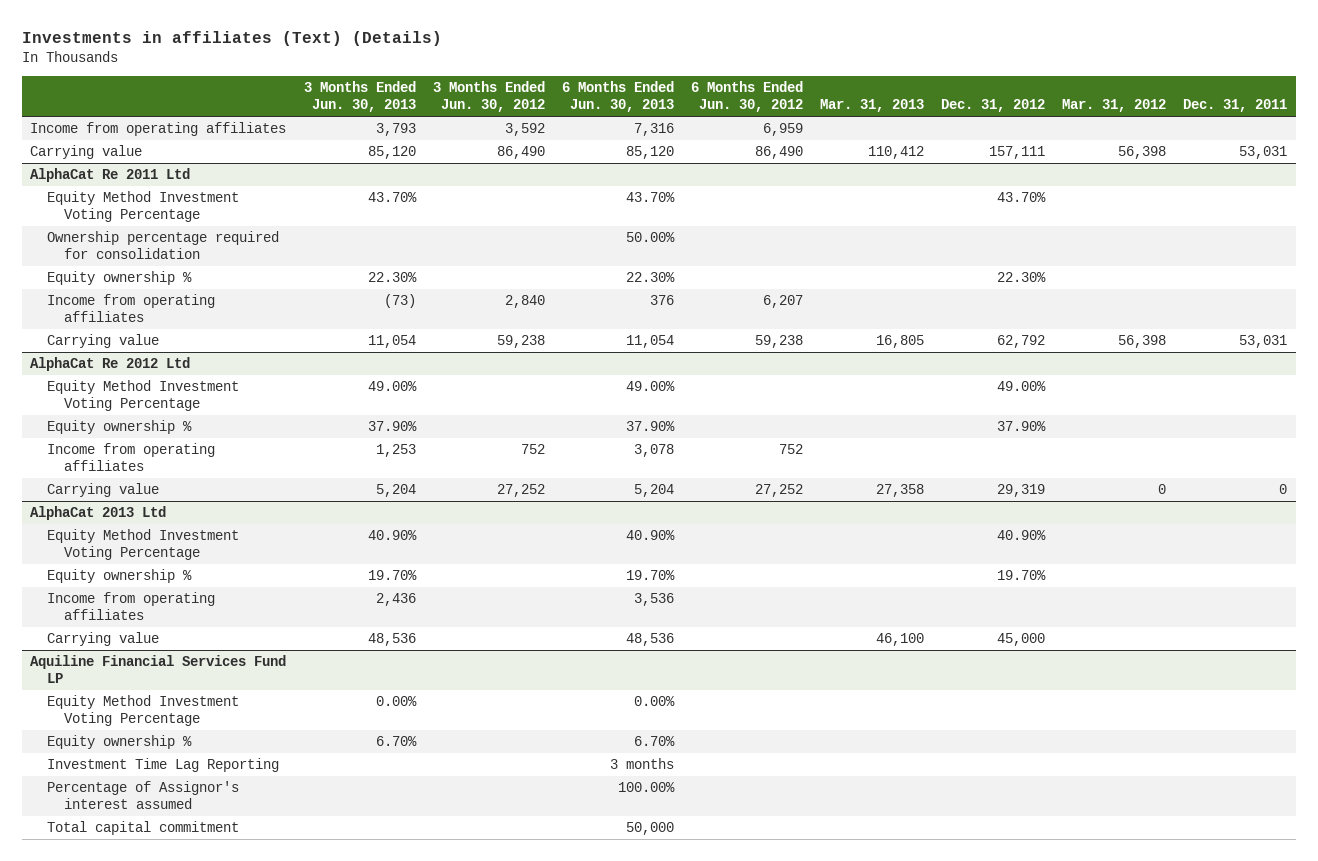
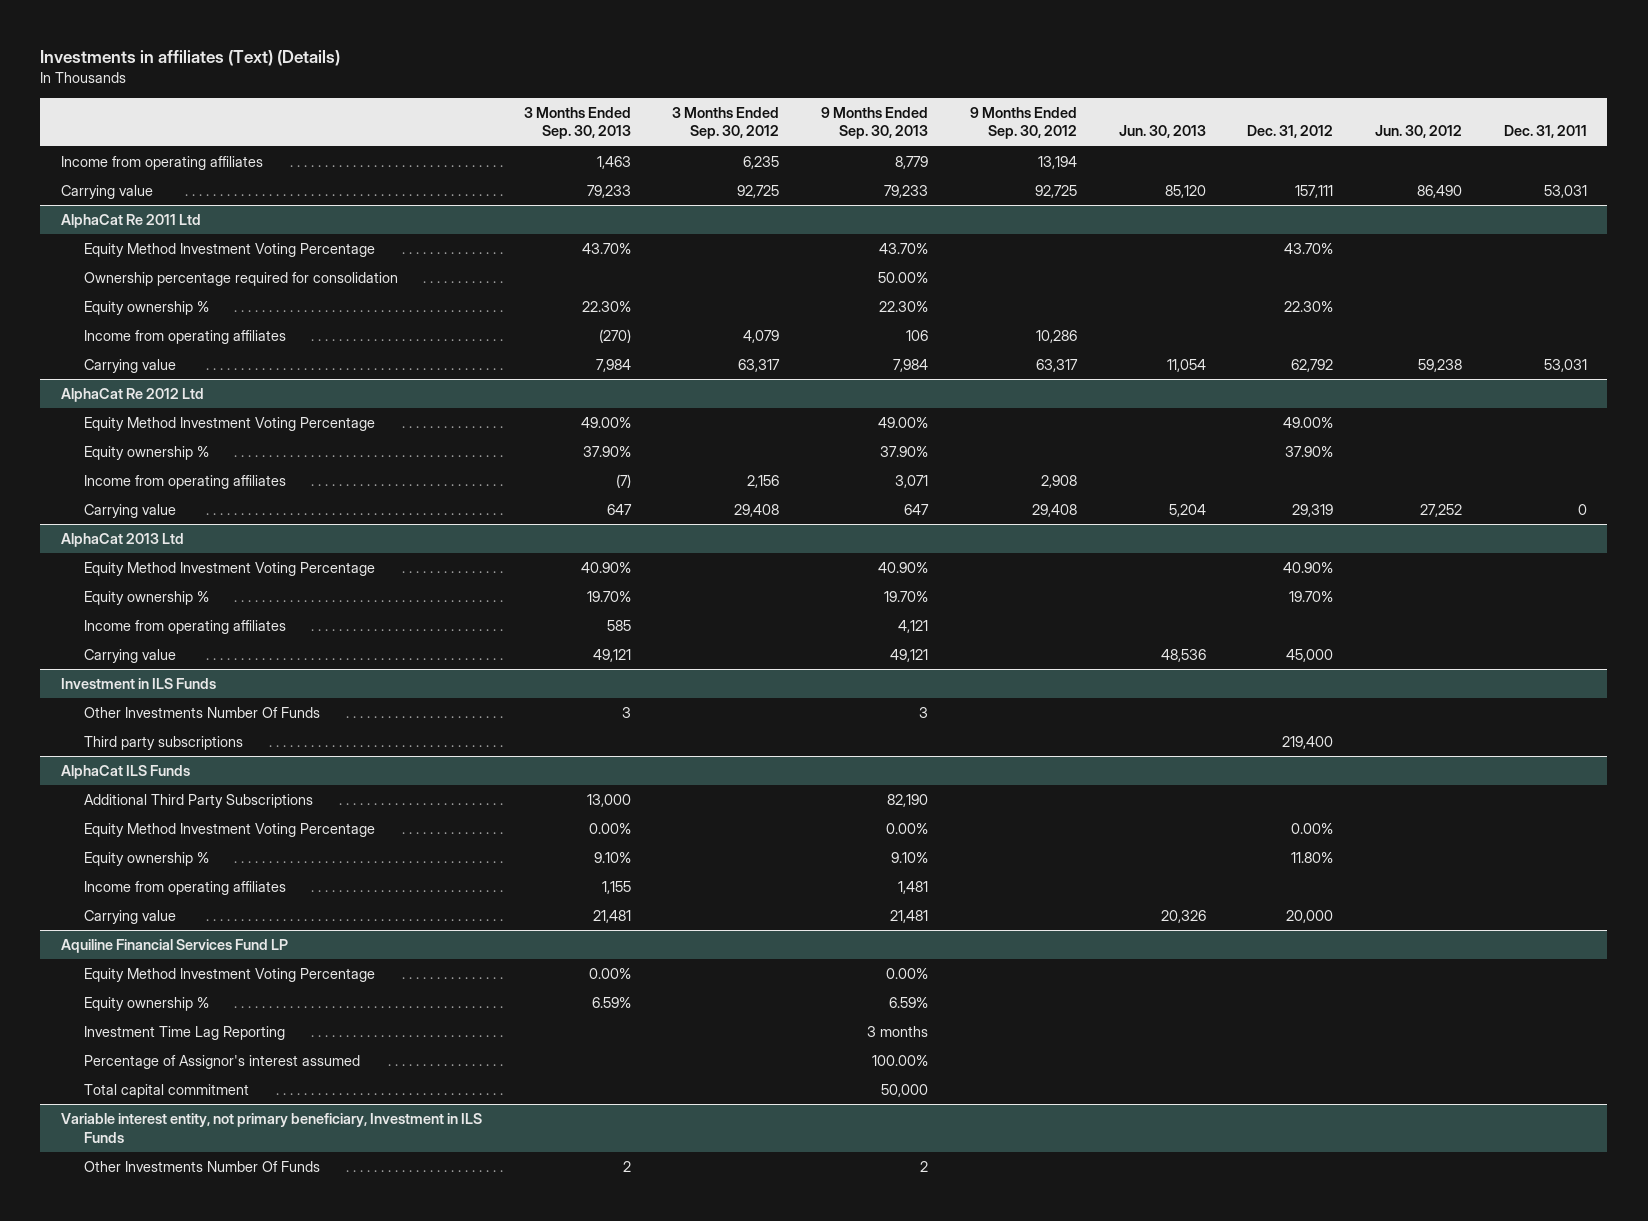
[303,81,416,113] 3 Months Ended Jun. 30, 2013 -> none
[432,81,545,113] 3 Months Ended Jun. 30, 2012 -> none
[561,81,674,113] 6 Months Ended Jun. 30, 2013 -> none
[690,81,803,113] 6 Months Ended Jun. 30, 2012 -> none
[819,99,924,113] Mar. 31, 2013 -> none
[1062,99,1167,113] Mar. 31, 2012 -> none
none -> [523,106,631,140] 3 Months Ended Sep. 30, 2013
none -> [672,106,780,140] 3 Months Ended Sep. 30, 2012
none -> [821,106,929,140] 9 Months Ended Sep. 30, 2013
none -> [969,106,1077,140] 9 Months Ended Sep. 30, 2012
none -> [1118,125,1206,139] Jun. 30, 2013
none -> [1374,125,1462,139] Jun. 30, 2012
none -> [61,677,217,689] Investment in ILS Funds
none -> [83,706,320,718] Other Investments Number Of Funds
none -> [83,735,243,750] Third party subscriptions
none -> [61,764,191,779] AlphaCat ILS Funds
none -> [83,793,313,808] Additional Third Party Subscriptions
none -> [83,822,375,837] Equity Method Investment Voting Percentage
none -> [83,851,209,866] Equity ownership %
none -> [83,880,286,895] Income from operating affiliates
none -> [83,909,176,924] Carrying value
none -> [61,1112,483,1143] Variable interest entity, not primary beneficiary, Investment in ILS Funds
none -> [83,1160,320,1172] Other Investments Number Of Funds

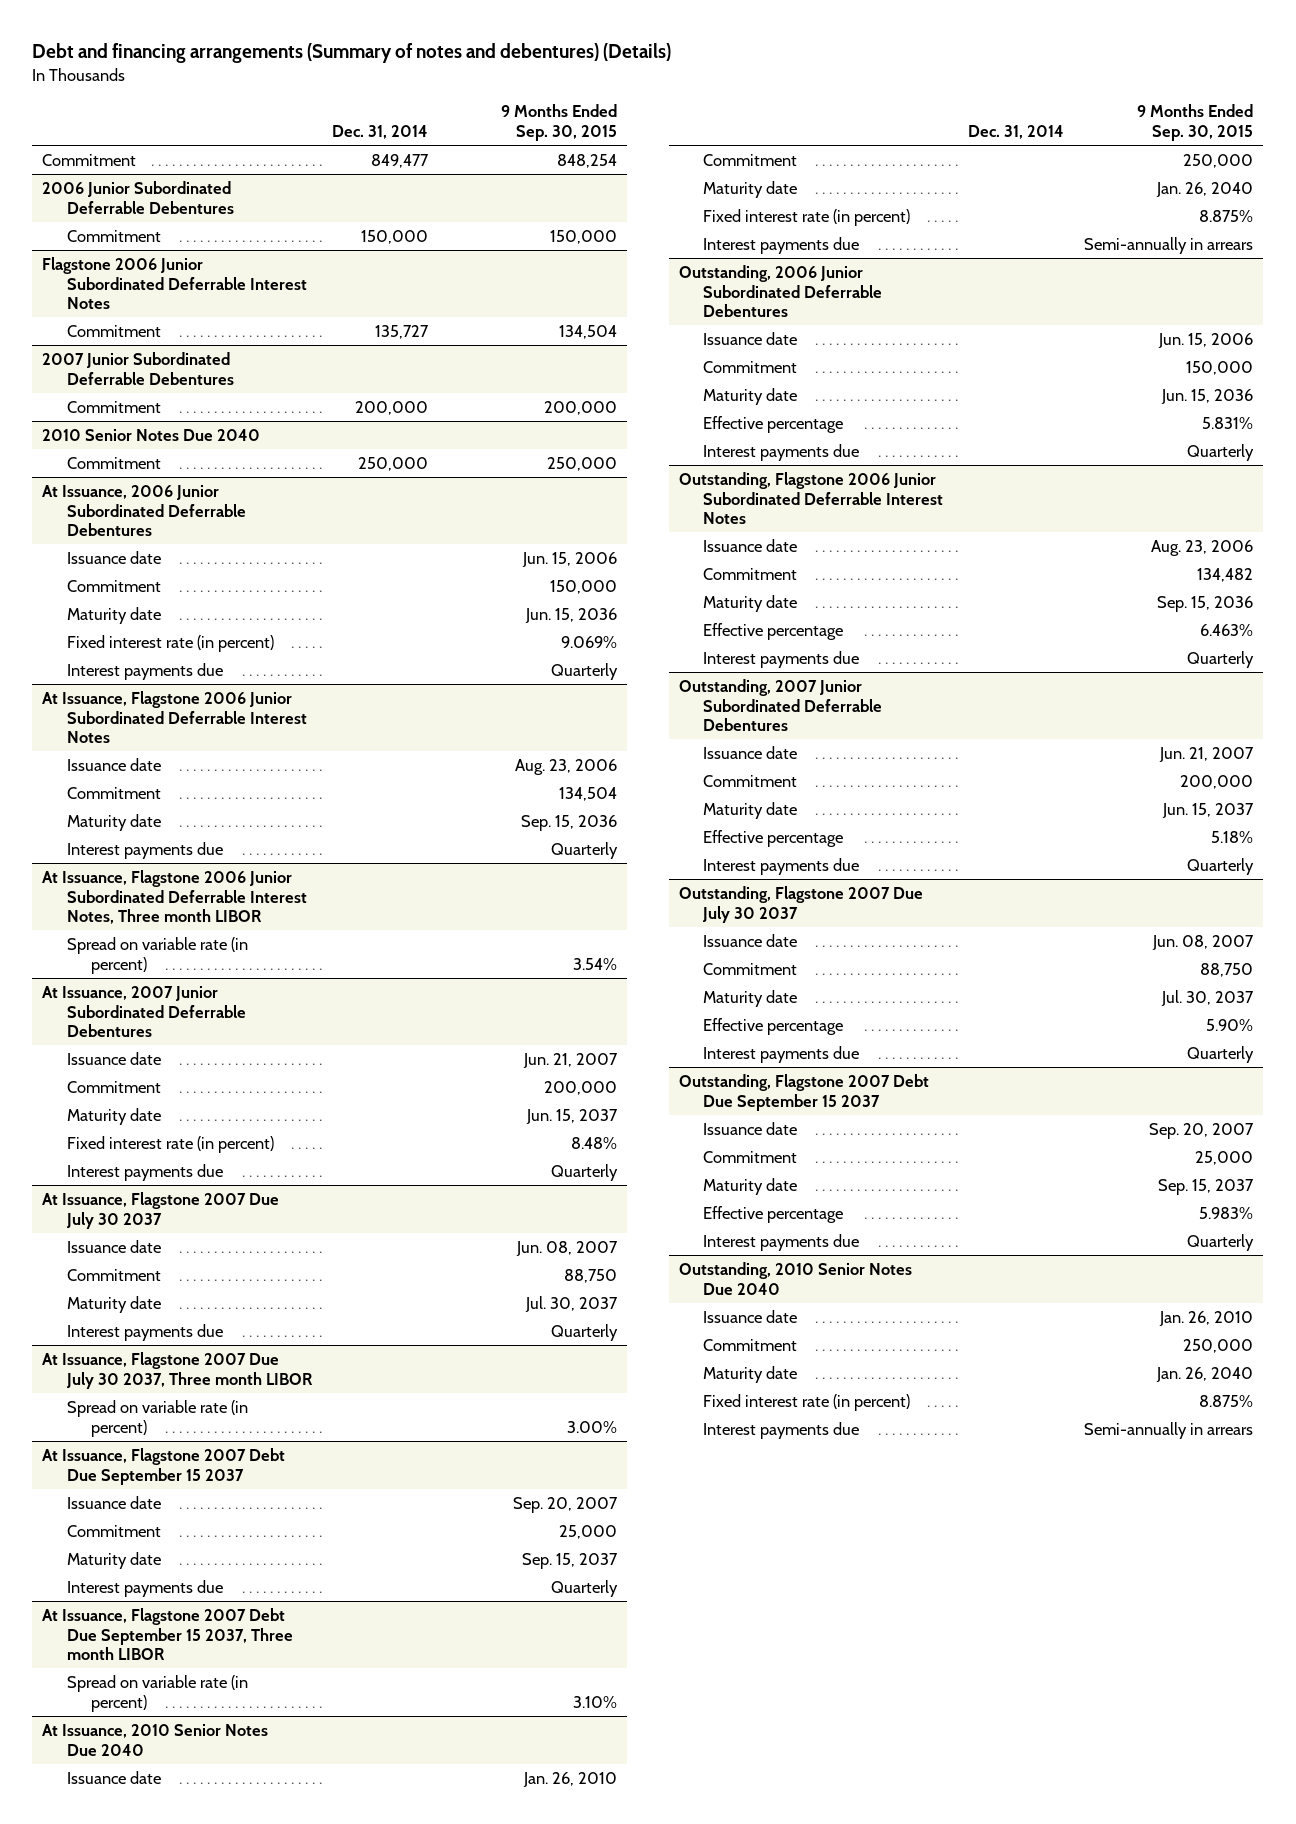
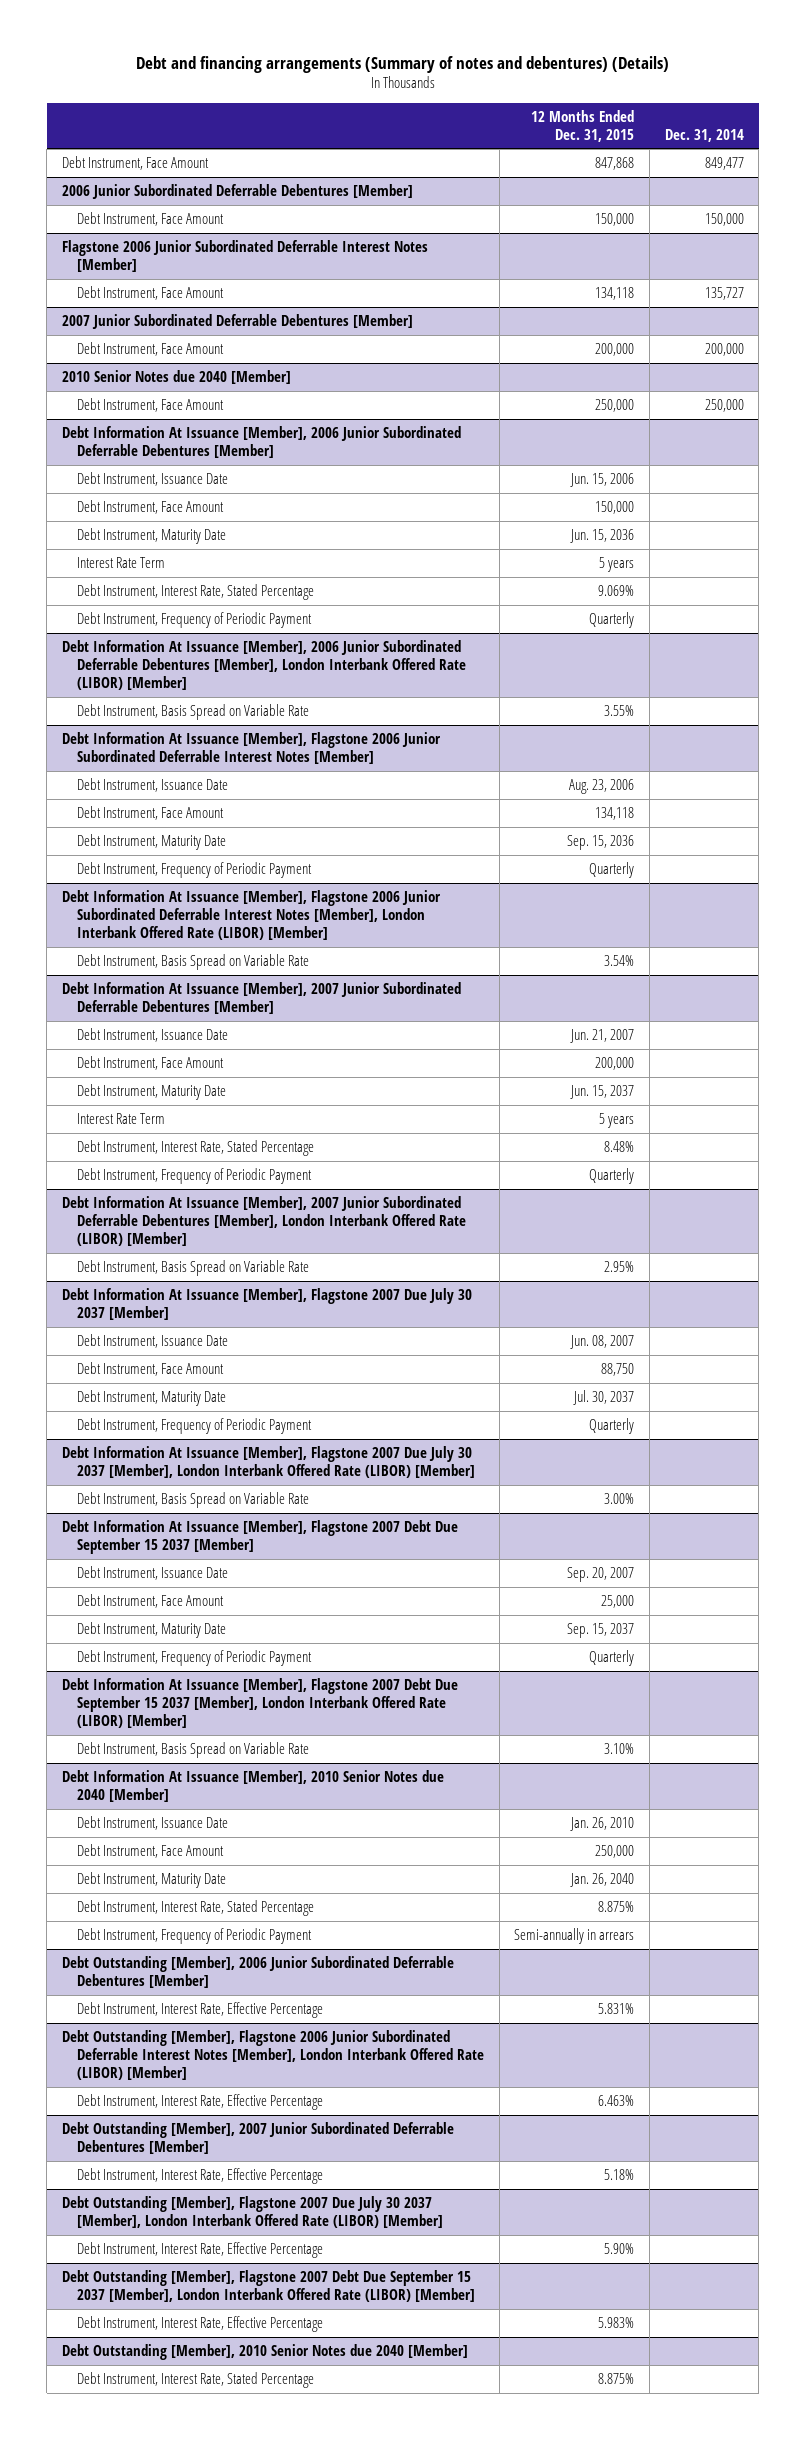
[500,104,617,142] 9 Months Ended Sep. 30, 2015 -> none
none -> [531,109,635,142] 12 Months Ended Dec. 31, 2015
[703,331,798,345] Issuance date -> none
[703,360,798,373] Commitment -> none
[703,387,798,405] Maturity date -> none
[703,443,860,461] Interest payments due -> none
[703,538,798,552] Issuance date -> none
[703,567,798,580] Commitment -> none
[703,594,798,612] Maturity date -> none
[703,650,860,668] Interest payments due -> none
[703,745,798,759] Issuance date -> none
[703,774,798,787] Commitment -> none
[703,801,798,819] Maturity date -> none
[703,857,860,875] Interest payments due -> none
[703,933,798,947] Issuance date -> none
[703,962,798,975] Commitment -> none
[703,989,798,1007] Maturity date -> none
[703,1045,860,1063] Interest payments due -> none
[703,1121,798,1135] Issuance date -> none
[703,1150,798,1163] Commitment -> none
[703,1177,798,1195] Maturity date -> none
[703,1233,860,1251] Interest payments due -> none
[703,1309,798,1323] Issuance date -> none
[703,1338,798,1351] Commitment -> none
[703,1365,798,1383] Maturity date -> none
[703,1421,860,1439] Interest payments due -> none
[42,153,137,166] Commitment -> [61,155,209,170] Debt Instrument, Face Amount
[42,180,234,214] 2006 Junior Subordinated Deferrable Debentures -> [61,183,413,199] 2006 Junior Subordinated Deferrable Debentures [Member]
[66,229,161,242] Commitment -> [77,211,225,226] Debt Instrument, Face Amount
[42,256,307,310] Flagstone 2006 Junior Subordinated Deferrable Interest Notes -> [61,239,428,272] Flagstone 2006 Junior Subordinated Deferrable Interest Notes [Member]
[66,324,161,337] Commitment -> [77,285,225,300] Debt Instrument, Face Amount
[42,351,234,385] 2007 Junior Subordinated Deferrable Debentures -> [61,313,413,329] 2007 Junior Subordinated Deferrable Debentures [Member]
[66,400,161,413] Commitment -> [77,341,225,356] Debt Instrument, Face Amount
[42,428,261,441] 2010 Senior Notes Due 2040 -> [61,369,291,384] 2010 Senior Notes due 2040 [Member]
[66,456,161,469] Commitment -> [77,397,225,412] Debt Instrument, Face Amount
[42,484,246,537] At Issuance, 2006 Junior Subordinated Deferrable Debentures -> [61,425,461,458] Debt Information At Issuance [Member], 2006 Junior Subordinated Deferrable Debentures [Member]
[66,550,161,564] Issuance date -> [77,471,229,486] Debt Instrument, Issuance Date
[66,579,161,592] Commitment -> [77,499,225,514] Debt Instrument, Face Amount
[66,606,161,624] Maturity date -> [77,527,227,544] Debt Instrument, Maturity Date
none -> [77,556,166,568] Interest Rate Term
[66,634,274,652] Fixed interest rate (in percent) -> [77,583,315,600] Debt Instrument, Interest Rate, Stated Percentage
[66,662,223,680] Interest payments due -> [77,611,313,628] Debt Instrument, Frequency of Periodic Payment
none -> [61,639,467,690] Debt Information At Issuance [Member], 2006 Junior Subordinated Deferrable Debentures [Member], London Interbank Offered Rate (LIBOR) [Member]
none -> [77,703,310,720] Debt Instrument, Basis Spread on Variable Rate
[42,690,307,744] At Issuance, Flagstone 2006 Junior Subordinated Deferrable Interest Notes -> [61,731,441,764] Debt Information At Issuance [Member], Flagstone 2006 Junior Subordinated Deferrable Interest Notes [Member]
[66,757,161,771] Issuance date -> [77,777,229,792] Debt Instrument, Issuance Date
[66,786,161,799] Commitment -> [77,805,225,820] Debt Instrument, Face Amount
[66,813,161,831] Maturity date -> [77,833,227,850] Debt Instrument, Maturity Date
[66,841,223,859] Interest payments due -> [77,861,313,878] Debt Instrument, Frequency of Periodic Payment
[42,869,307,925] At Issuance, Flagstone 2006 Junior Subordinated Deferrable Interest Notes, Three month LIBOR -> [61,889,441,940] Debt Information At Issuance [Member], Flagstone 2006 Junior Subordinated Deferrable Interest Notes [Member], London Interbank Offered Rate (LIBOR) [Member]
[66,936,248,974] Spread on variable rate (in percent) -> [77,953,310,970] Debt Instrument, Basis Spread on Variable Rate
[42,985,246,1038] At Issuance, 2007 Junior Subordinated Deferrable Debentures -> [61,981,461,1014] Debt Information At Issuance [Member], 2007 Junior Subordinated Deferrable Debentures [Member]
[66,1051,161,1065] Issuance date -> [77,1027,229,1042] Debt Instrument, Issuance Date
[66,1080,161,1093] Commitment -> [77,1055,225,1070] Debt Instrument, Face Amount
[66,1107,161,1125] Maturity date -> [77,1083,227,1100] Debt Instrument, Maturity Date
none -> [77,1112,166,1124] Interest Rate Term
[66,1135,274,1153] Fixed interest rate (in percent) -> [77,1139,315,1156] Debt Instrument, Interest Rate, Stated Percentage
[66,1163,223,1181] Interest payments due -> [77,1167,313,1184] Debt Instrument, Frequency of Periodic Payment
none -> [61,1195,467,1246] Debt Information At Issuance [Member], 2007 Junior Subordinated Deferrable Debentures [Member], London Interbank Offered Rate (LIBOR) [Member]
none -> [77,1259,310,1276] Debt Instrument, Basis Spread on Variable Rate
[42,1191,280,1229] At Issuance, Flagstone 2007 Due July 30 2037 -> [61,1287,472,1320] Debt Information At Issuance [Member], Flagstone 2007 Due July 30 2037 [Member]
[66,1239,161,1253] Issuance date -> [77,1333,229,1348] Debt Instrument, Issuance Date
[66,1268,161,1281] Commitment -> [77,1361,225,1376] Debt Instrument, Face Amount
[66,1295,161,1313] Maturity date -> [77,1389,227,1406] Debt Instrument, Maturity Date
[66,1323,223,1341] Interest payments due -> [77,1417,313,1434] Debt Instrument, Frequency of Periodic Payment
[42,1351,313,1389] At Issuance, Flagstone 2007 Due July 30 2037, Three month LIBOR -> [61,1445,476,1478] Debt Information At Issuance [Member], Flagstone 2007 Due July 30 2037 [Member], London Interbank Offered Rate (LIBOR) [Member]
[66,1399,248,1437] Spread on variable rate (in percent) -> [77,1491,310,1508] Debt Instrument, Basis Spread on Variable Rate
[42,1447,286,1485] At Issuance, Flagstone 2007 Debt Due September 15 2037 -> [61,1519,458,1554] Debt Information At Issuance [Member], Flagstone 2007 Debt Due September 15 2037 [Member]
[66,1495,161,1509] Issuance date -> [77,1565,229,1580] Debt Instrument, Issuance Date
[66,1524,161,1537] Commitment -> [77,1593,225,1608] Debt Instrument, Face Amount
[66,1551,161,1569] Maturity date -> [77,1621,227,1638] Debt Instrument, Maturity Date
[66,1579,223,1597] Interest payments due -> [77,1649,313,1666] Debt Instrument, Frequency of Periodic Payment
[42,1607,293,1661] At Issuance, Flagstone 2007 Debt Due September 15 2037, Three month LIBOR -> [61,1677,458,1728] Debt Information At Issuance [Member], Flagstone 2007 Debt Due September 15 2037 [Member], London Interbank Offered Rate (LIBOR) [Member]
[66,1674,248,1712] Spread on variable rate (in percent) -> [77,1741,310,1758] Debt Instrument, Basis Spread on Variable Rate
[42,1723,269,1756] At Issuance, 2010 Senior Notes Due 2040 -> [61,1769,444,1802] Debt Information At Issuance [Member], 2010 Senior Notes due 2040 [Member]
[66,1770,161,1784] Issuance date -> [77,1815,229,1830] Debt Instrument, Issuance Date
[703,153,798,166] Commitment -> [77,1843,225,1858] Debt Instrument, Face Amount
[703,180,798,198] Maturity date -> [77,1871,227,1888] Debt Instrument, Maturity Date
[703,208,911,226] Fixed interest rate (in percent) -> [77,1899,315,1916] Debt Instrument, Interest Rate, Stated Percentage
[703,236,860,254] Interest payments due -> [77,1927,313,1944] Debt Instrument, Frequency of Periodic Payment
[678,264,883,318] Outstanding, 2006 Junior Subordinated Deferrable Debentures -> [61,1955,454,1988] Debt Outstanding [Member], 2006 Junior Subordinated Deferrable Debentures [Member]
[703,415,844,433] Effective percentage -> [77,2001,324,2018] Debt Instrument, Interest Rate, Effective Percentage
[678,471,944,525] Outstanding, Flagstone 2006 Junior Subordinated Deferrable Interest Notes -> [61,2029,485,2080] Debt Outstanding [Member], Flagstone 2006 Junior Subordinated Deferrable Interest Notes [Member], London Interbank Offered Rate (LIBOR) [Member]
[703,622,844,640] Effective percentage -> [77,2093,324,2110] Debt Instrument, Interest Rate, Effective Percentage
[678,678,883,732] Outstanding, 2007 Junior Subordinated Deferrable Debentures -> [61,2121,454,2154] Debt Outstanding [Member], 2007 Junior Subordinated Deferrable Debentures [Member]
[703,829,844,847] Effective percentage -> [77,2167,324,2184] Debt Instrument, Interest Rate, Effective Percentage
[678,885,923,923] Outstanding, Flagstone 2007 Due July 30 2037 -> [61,2195,444,2228] Debt Outstanding [Member], Flagstone 2007 Due July 30 2037 [Member], London Interbank Offered Rate (LIBOR) [Member]
[703,1017,844,1035] Effective percentage -> [77,2241,324,2258] Debt Instrument, Interest Rate, Effective Percentage
[678,1073,929,1111] Outstanding, Flagstone 2007 Debt Due September 15 2037 -> [61,2269,476,2302] Debt Outstanding [Member], Flagstone 2007 Debt Due September 15 2037 [Member], London Interbank Offered Rate (LIBOR) [Member]
[703,1205,844,1223] Effective percentage -> [77,2315,324,2332] Debt Instrument, Interest Rate, Effective Percentage
[678,1261,912,1295] Outstanding, 2010 Senior Notes Due 2040 -> [61,2343,468,2360] Debt Outstanding [Member], 2010 Senior Notes due 2040 [Member]
[703,1393,911,1411] Fixed interest rate (in percent) -> [77,2371,315,2388] Debt Instrument, Interest Rate, Stated Percentage

